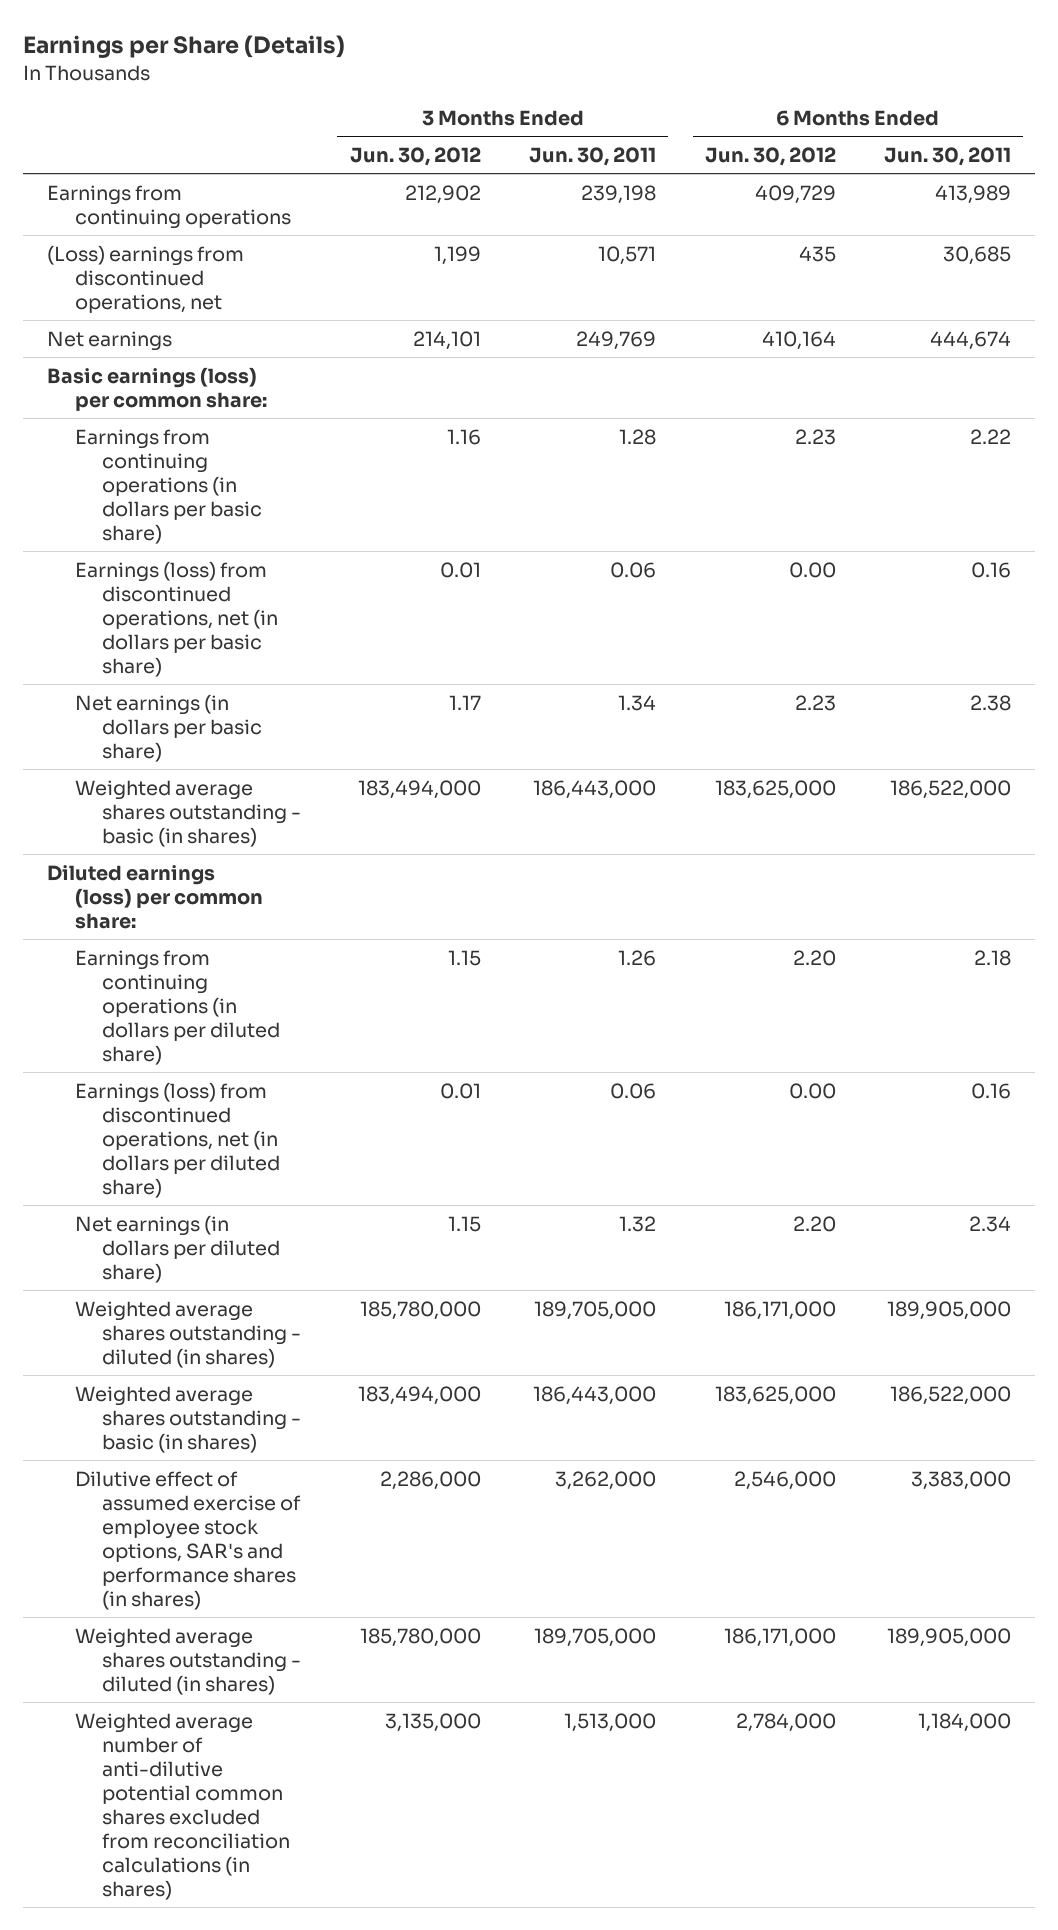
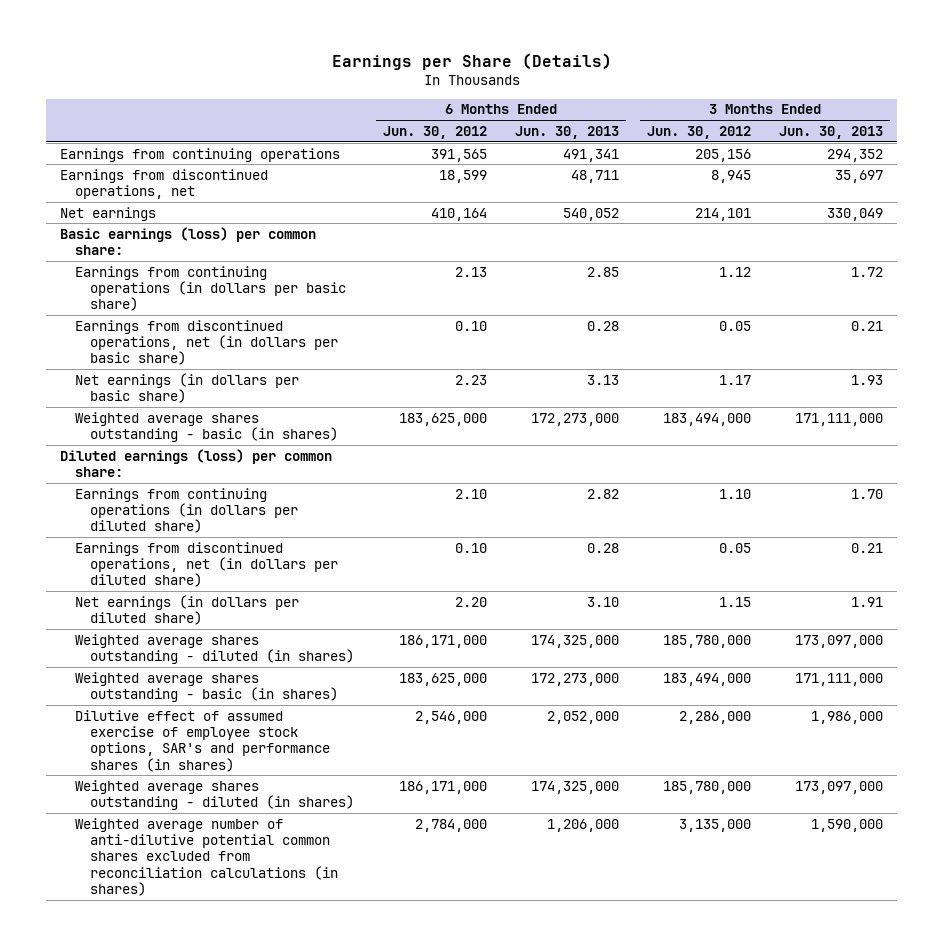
[529,146,657,166] Jun. 30, 2011 -> none
[884,146,1012,166] Jun. 30, 2011 -> none
none -> [514,125,619,139] Jun. 30, 2013
none -> [779,125,884,139] Jun. 30, 2013
[404,184,481,204] 212,902 -> [694,148,751,162] 205,156
[754,184,836,204] 409,729 -> [430,148,487,162] 391,565
[47,244,245,313] (Loss) earnings from discontinued operations, net -> [59,168,268,199] Earnings from discontinued operations, net
[433,245,481,265] 1,199 -> [710,169,751,183] 8,945
[798,245,836,262] 435 -> [438,169,487,183] 18,599
[446,428,481,445] 1.16 -> [718,266,751,277] 1.12
[794,428,836,445] 2.23 -> [454,266,487,277] 2.13
[74,560,279,677] Earnings (loss) from discontinued operations, net (in dollars per basic share) -> [75,319,339,366] Earnings from discontinued operations, net (in dollars per basic share)
[439,561,481,578] 0.01 -> [718,320,751,331] 0.05
[788,561,836,578] 0.00 -> [454,320,487,331] 0.10
[447,949,481,966] 1.15 -> [718,488,751,499] 1.10
[792,949,836,966] 2.20 -> [454,488,487,499] 2.10
[74,1081,281,1198] Earnings (loss) from discontinued operations, net (in dollars per diluted share) -> [75,541,339,588] Earnings from discontinued operations, net (in dollars per diluted share)
[439,1082,481,1099] 0.01 -> [718,542,751,553] 0.05
[788,1082,836,1099] 0.00 -> [454,542,487,553] 0.10

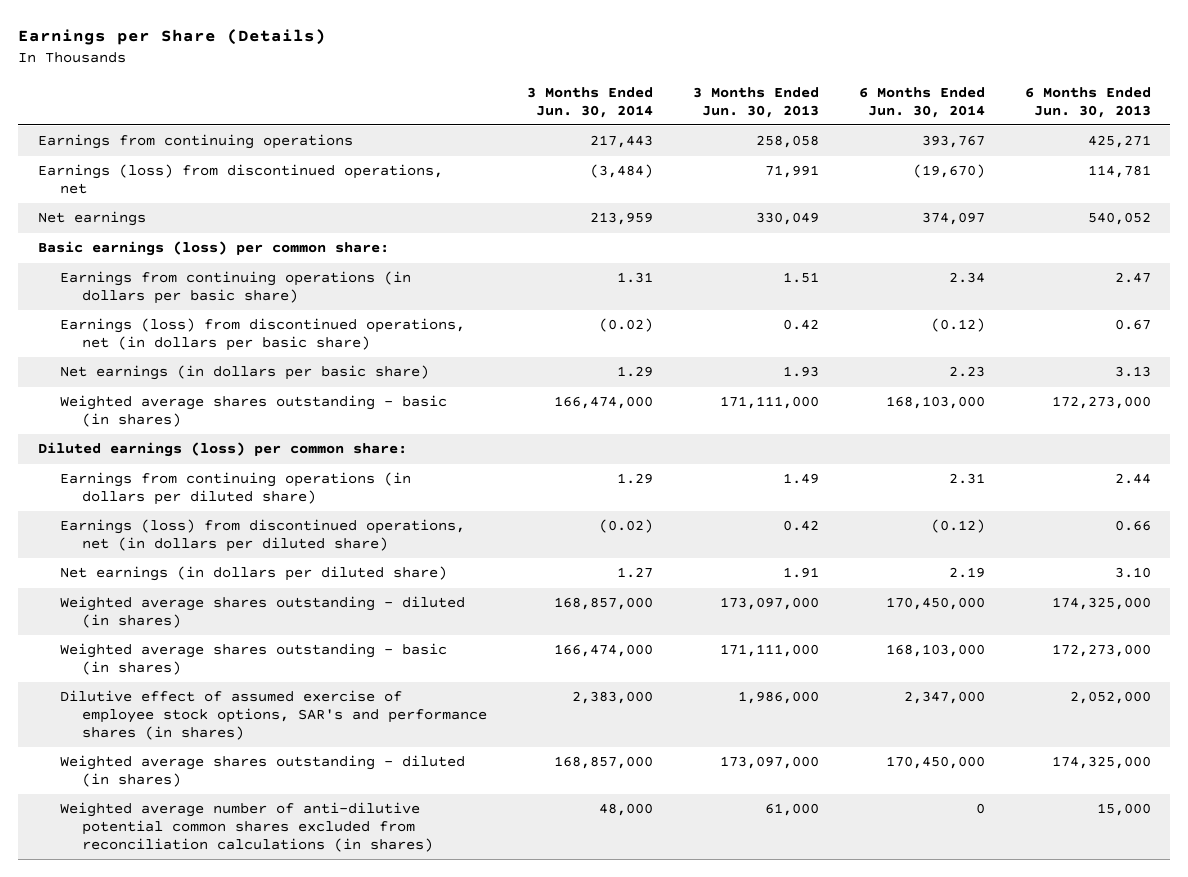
[382,125,487,139] Jun. 30, 2012 -> none
[646,125,751,139] Jun. 30, 2012 -> none
none -> [526,86,653,118] 3 Months Ended Jun. 30, 2014
none -> [858,86,985,118] 6 Months Ended Jun. 30, 2014
[562,148,619,162] 491,341 -> [1087,135,1151,149] 425,271
[827,148,884,162] 294,352 -> [755,135,819,149] 258,058
[59,168,268,199] Earnings from discontinued operations, net -> [37,164,443,195] Earnings (loss) from discontinued operations, net
[570,169,619,183] 48,711 -> [1087,165,1151,179] 114,781
[835,169,884,183] 35,697 -> [764,165,819,179] 71,991
[586,266,619,277] 2.85 -> [1114,272,1151,284] 2.47
[851,266,884,277] 1.72 -> [782,272,819,284] 1.51
[75,319,339,366] Earnings from discontinued operations, net (in dollars per basic share) -> [59,318,465,352] Earnings (loss) from discontinued operations, net (in dollars per basic share)
[586,320,619,331] 0.28 -> [1114,319,1151,331] 0.67
[851,320,884,331] 0.21 -> [782,319,819,331] 0.42
[586,488,619,499] 2.82 -> [1114,473,1151,485] 2.44
[851,488,884,499] 1.70 -> [782,473,819,485] 1.49
[75,541,339,588] Earnings from discontinued operations, net (in dollars per diluted share) -> [59,519,465,553] Earnings (loss) from discontinued operations, net (in dollars per diluted share)
[586,542,619,553] 0.28 -> [1114,520,1151,532] 0.66
[851,542,884,553] 0.21 -> [782,520,819,532] 0.42
[546,818,619,832] 1,206,000 -> [1096,803,1151,817] 15,000
[811,818,884,832] 1,590,000 -> [764,803,819,817] 61,000

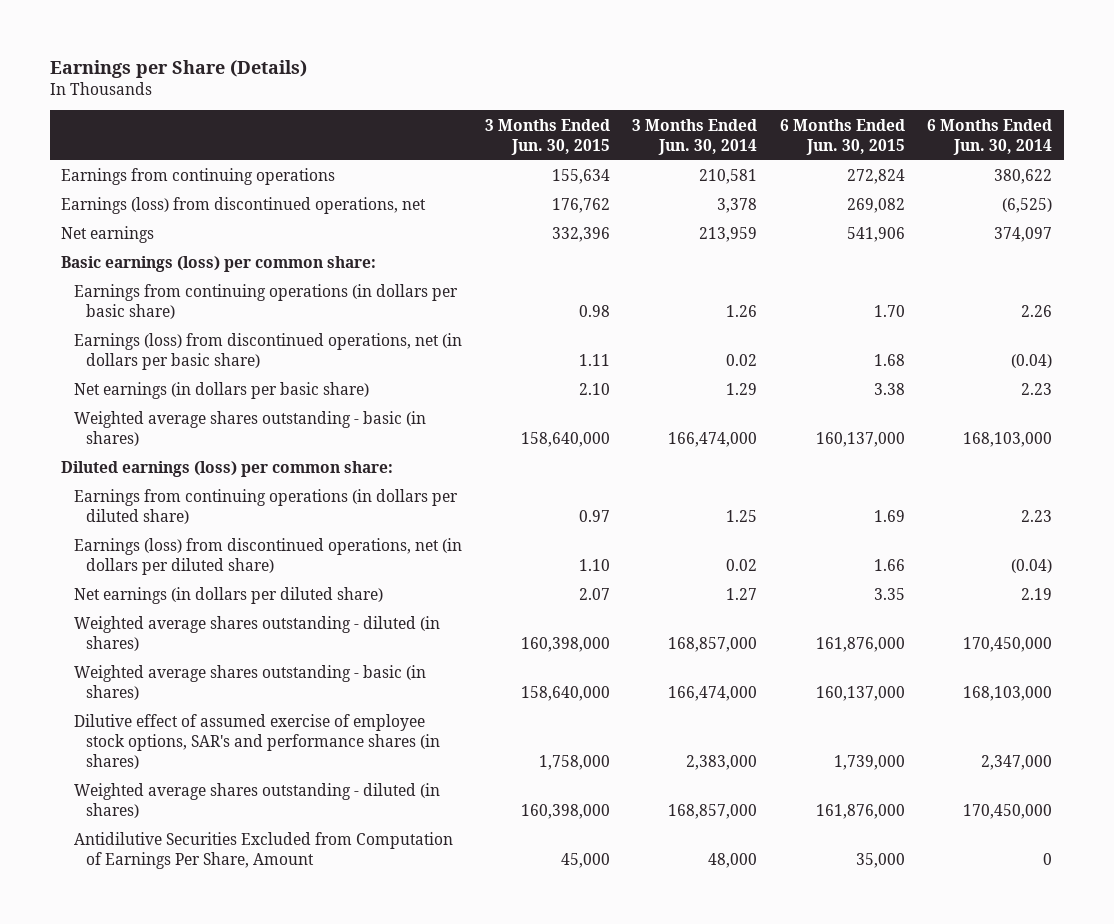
[692,86,819,118] 3 Months Ended Jun. 30, 2013 -> none
[1024,86,1151,118] 6 Months Ended Jun. 30, 2013 -> none
none -> [484,118,610,155] 3 Months Ended Jun. 30, 2015
none -> [779,118,905,155] 6 Months Ended Jun. 30, 2015
[589,135,653,149] 217,443 -> [699,169,758,185] 210,581
[921,135,985,149] 393,767 -> [994,169,1053,185] 380,622
[589,164,653,179] (3,484) -> [717,198,758,214] 3,378
[912,164,985,179] (19,670) -> [1002,198,1053,214] (6,525)
[616,272,653,284] 1.31 -> [726,305,758,318] 1.26
[948,272,985,284] 2.34 -> [1021,305,1053,318] 2.26
[598,318,653,333] (0.02) -> [726,354,758,367] 0.02
[930,318,985,333] (0.12) -> [1011,354,1053,369] (0.04)
[616,473,653,485] 1.29 -> [726,510,758,523] 1.25
[948,473,985,485] 2.31 -> [1021,510,1053,523] 2.23
[598,519,653,534] (0.02) -> [726,559,758,572] 0.02
[930,519,985,534] (0.12) -> [1011,559,1053,574] (0.04)
[59,802,433,852] Weighted average number of anti-dilutive potential common shares excluded from reconciliation calculations (in shares) -> [73,832,453,870] Antidilutive Securities Excluded from Computation of Earnings Per Share, Amount

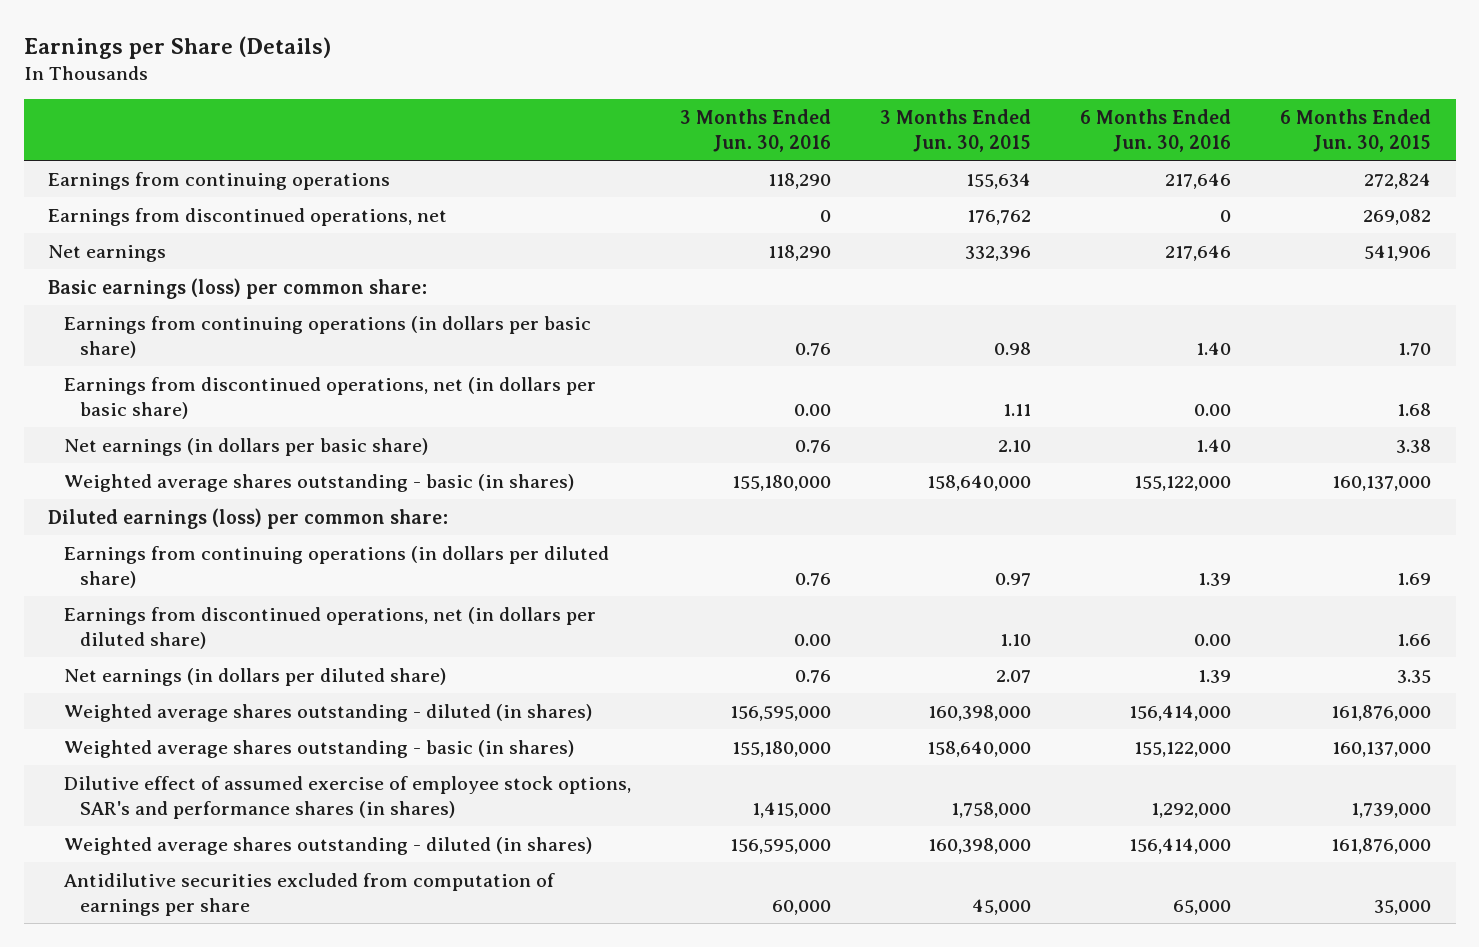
[632,118,758,155] 3 Months Ended Jun. 30, 2014 -> none
[927,118,1053,155] 6 Months Ended Jun. 30, 2014 -> none
none -> [680,109,832,153] 3 Months Ended Jun. 30, 2016
none -> [1080,109,1232,153] 6 Months Ended Jun. 30, 2016
[61,197,427,215] Earnings (loss) from discontinued operations, net -> [48,207,448,226] Earnings from discontinued operations, net
[73,333,462,371] Earnings (loss) from discontinued operations, net (in dollars per basic share) -> [64,376,597,419] Earnings from discontinued operations, net (in dollars per basic share)
[73,538,462,576] Earnings (loss) from discontinued operations, net (in dollars per diluted share) -> [64,606,597,649] Earnings from discontinued operations, net (in dollars per diluted share)
[73,832,453,870] Antidilutive Securities Excluded from Computation of Earnings Per Share, Amount -> [64,872,556,916] Antidilutive securities excluded from computation of earnings per share

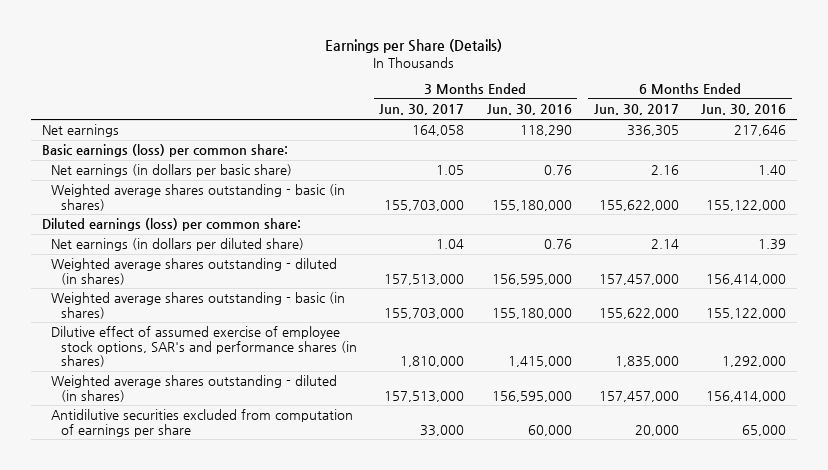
[880,109,1032,153] 3 Months Ended Jun. 30, 2015 -> none
[1280,109,1432,153] 6 Months Ended Jun. 30, 2015 -> none
none -> [379,104,465,116] Jun. 30, 2017
none -> [593,104,679,116] Jun. 30, 2017
[48,171,391,190] Earnings from continuing operations -> none
[48,207,448,226] Earnings from discontinued operations, net -> none
[64,315,592,358] Earnings from continuing operations (in dollars per basic share) -> none
[64,376,597,419] Earnings from discontinued operations, net (in dollars per basic share) -> none
[64,545,610,588] Earnings from continuing operations (in dollars per diluted share) -> none
[64,606,597,649] Earnings from discontinued operations, net (in dollars per diluted share) -> none

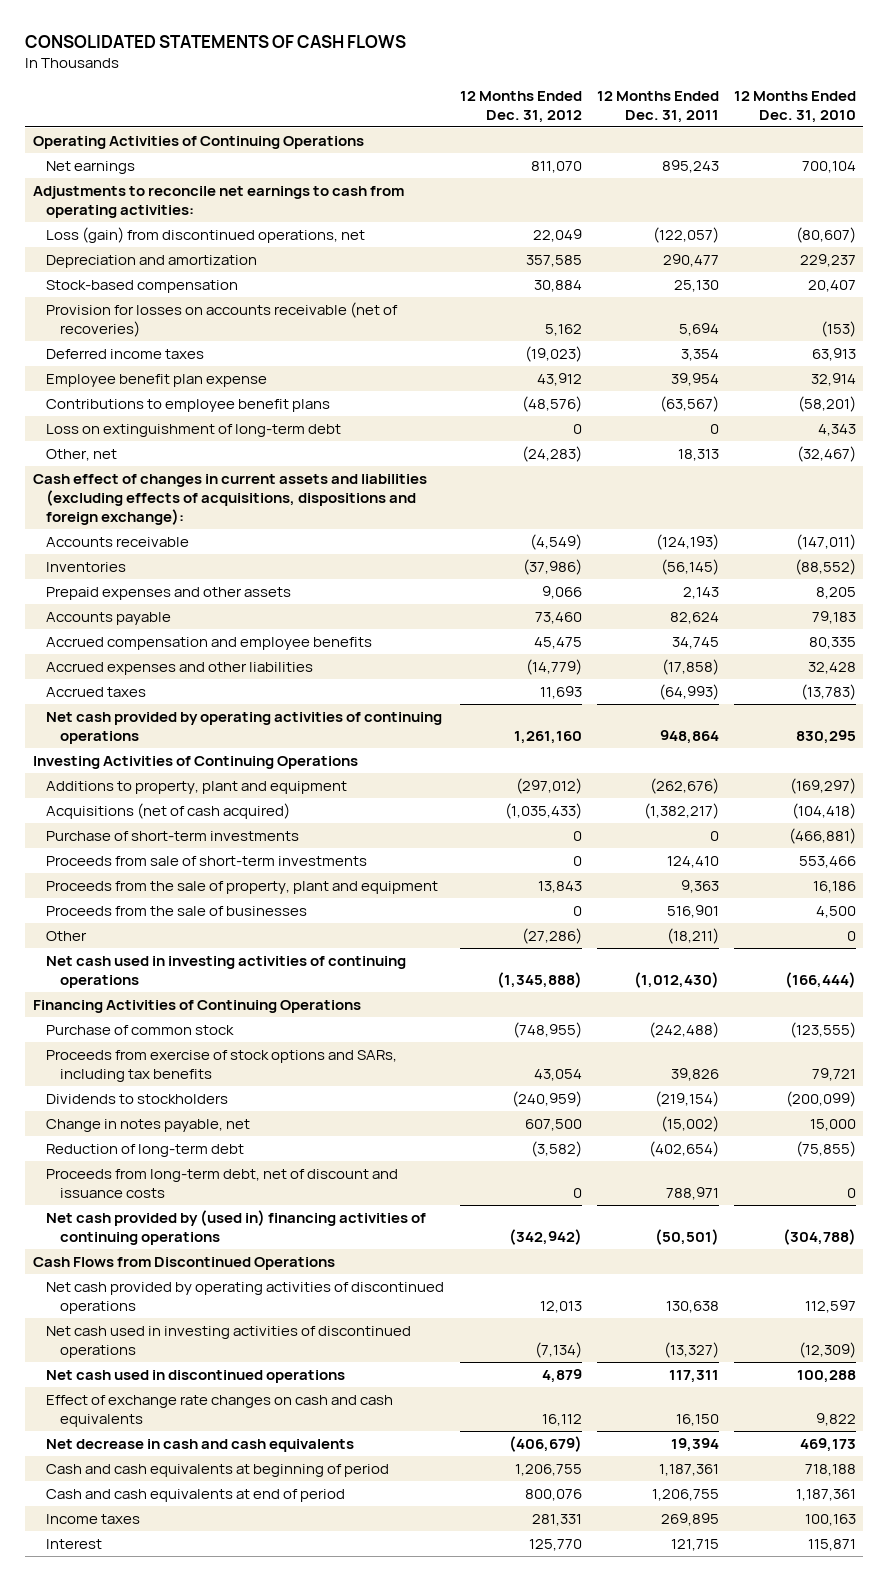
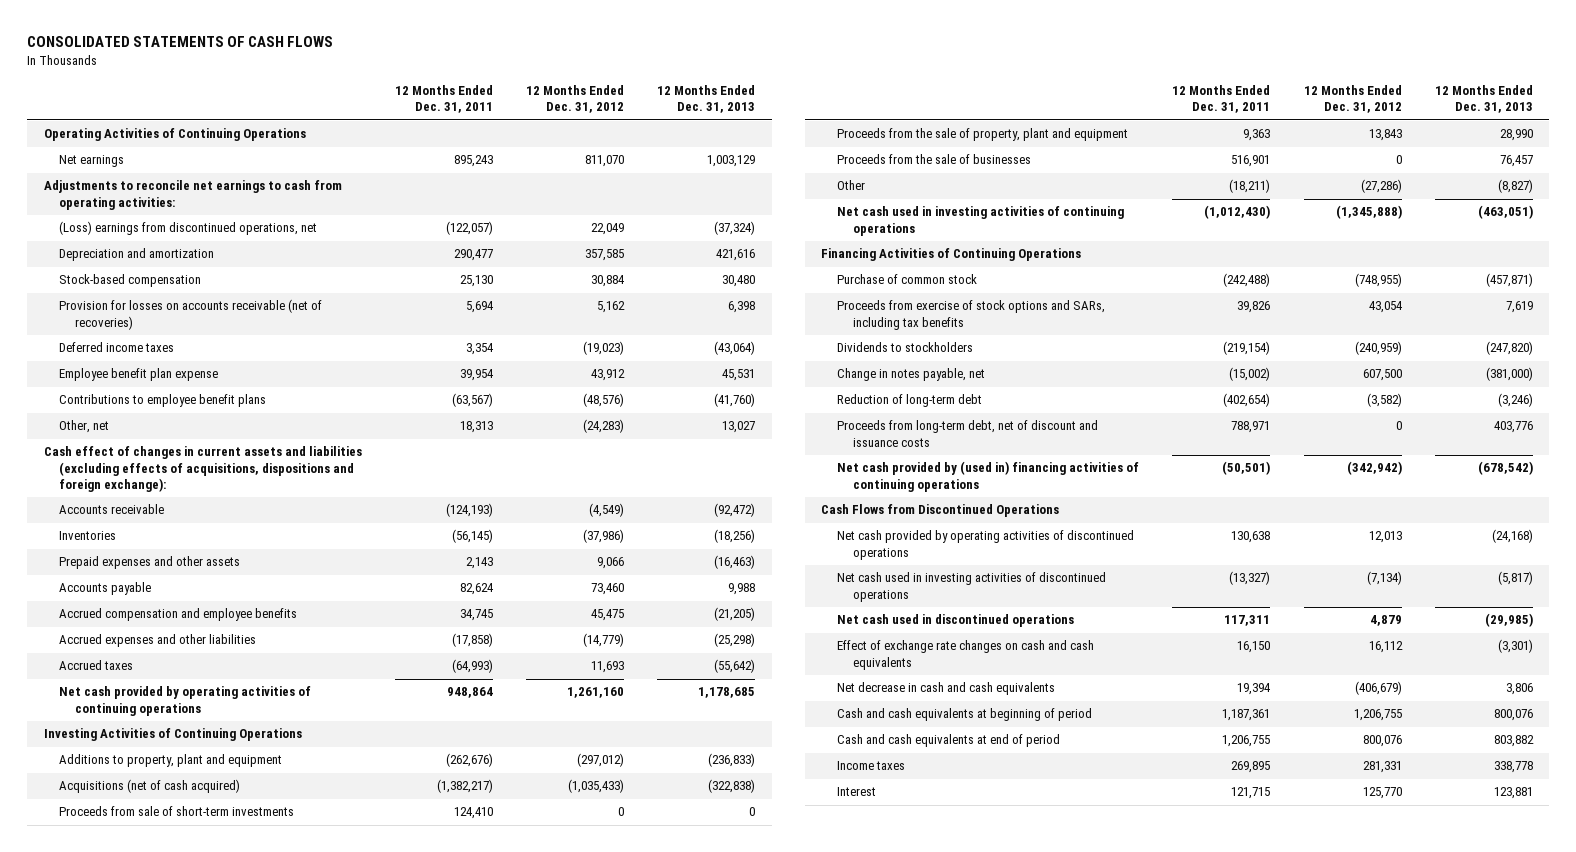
[733,90,856,124] 12 Months Ended Dec. 31, 2010 -> none
none -> [657,85,756,114] 12 Months Ended Dec. 31, 2013
[46,226,366,243] Loss (gain) from discontinued operations, net -> [59,221,318,236] (Loss) earnings from discontinued operations, net
[46,423,342,437] Loss on extinguishment of long-term debt -> none
[46,830,300,841] Purchase of short-term investments -> none

